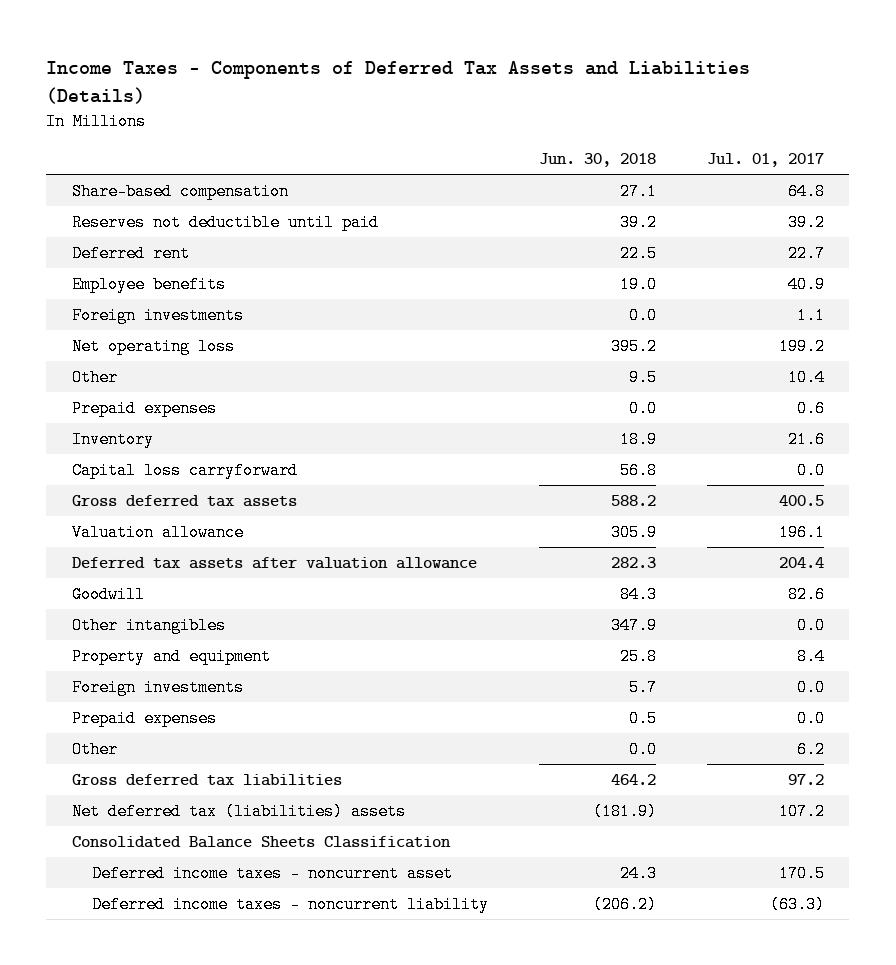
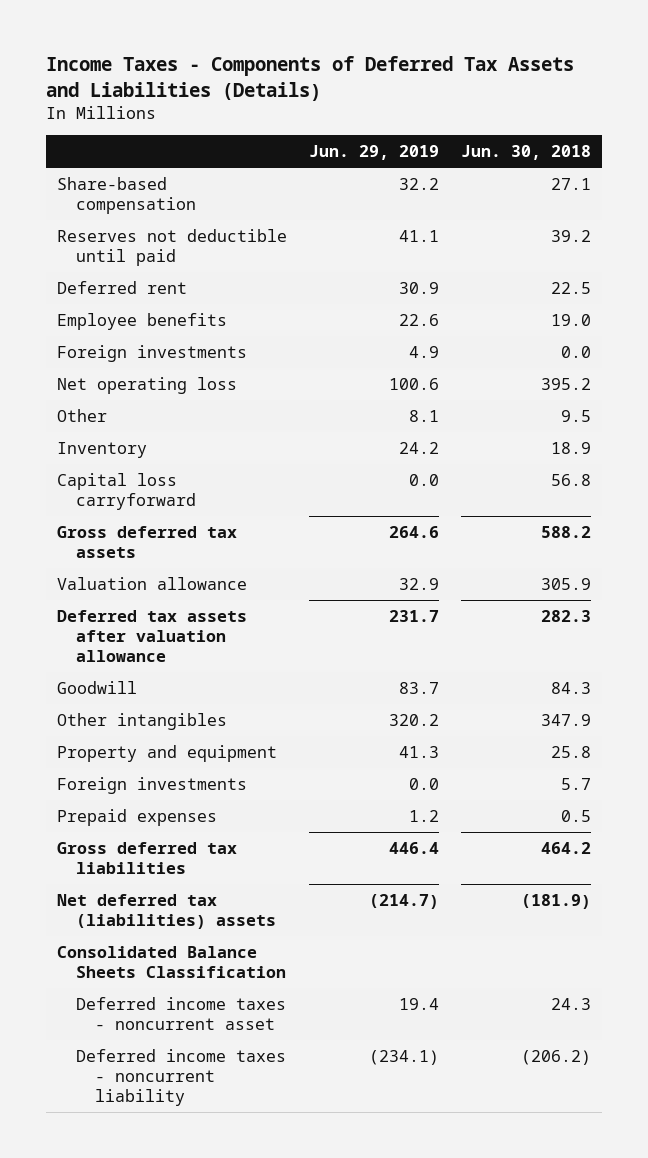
[706,153,824,168] Jul. 01, 2017 -> none
none -> [308,145,439,161] Jun. 29, 2019
[71,399,217,417] Prepaid expenses -> none
[71,740,118,758] Other -> none

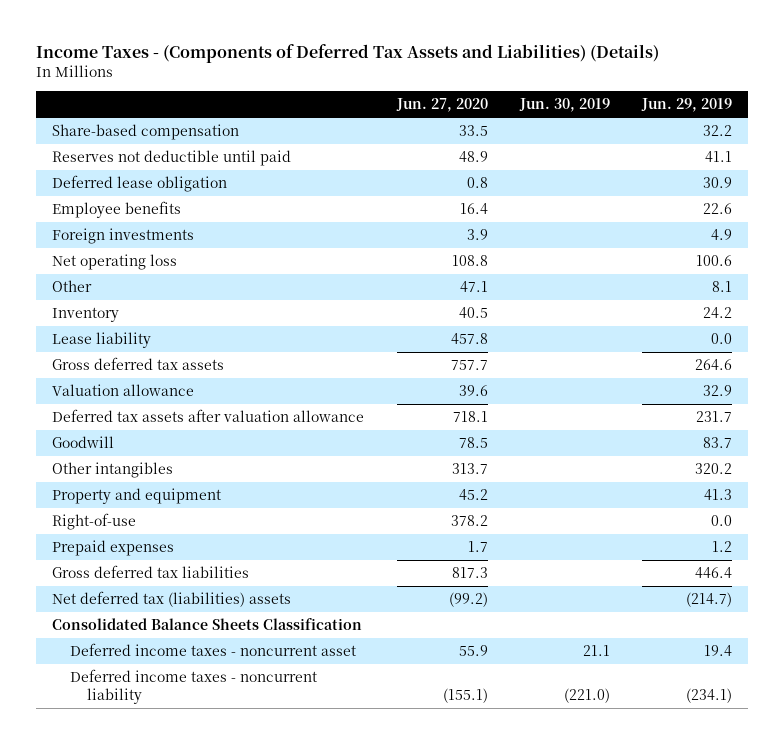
[45,56,574,101] Income Taxes - Components of Deferred Tax Assets and Liabilities (Details) -> [36,44,660,64] Income Taxes - (Components of Deferred Tax Assets and Liabilities) (Details)
[460,145,591,161] Jun. 30, 2018 -> none
none -> [395,98,488,113] Jun. 27, 2020
none -> [518,98,610,113] Jun. 30, 2019
[56,280,187,294] Deferred rent -> [52,175,228,193] Deferred lease obligation
[56,472,196,510] Capital loss carryforward -> none
none -> [52,332,152,349] Lease liability
[56,776,247,794] Foreign investments -> none
none -> [52,513,137,531] Right-of-use

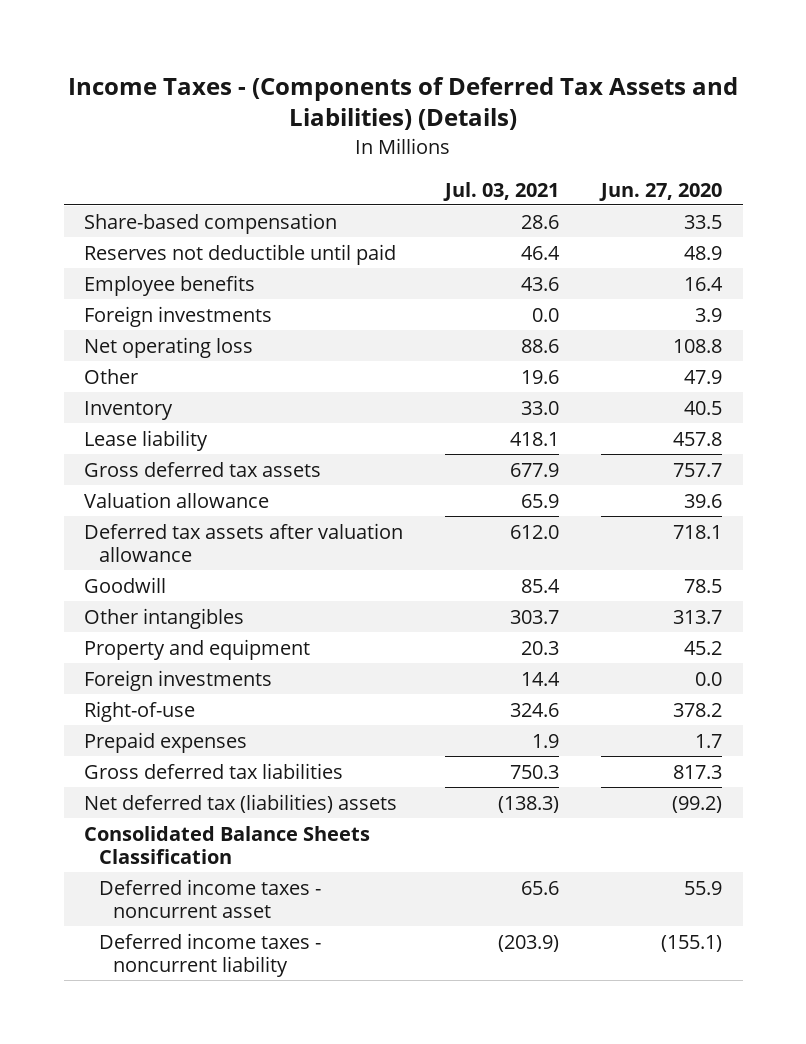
[518,98,610,113] Jun. 30, 2019 -> none
[640,98,732,113] Jun. 29, 2019 -> none
none -> [443,181,560,201] Jul. 03, 2021
[52,175,228,193] Deferred lease obligation -> none
[459,281,488,293] 47.1 -> [683,369,722,384] 47.9
none -> [84,669,273,691] Foreign investments

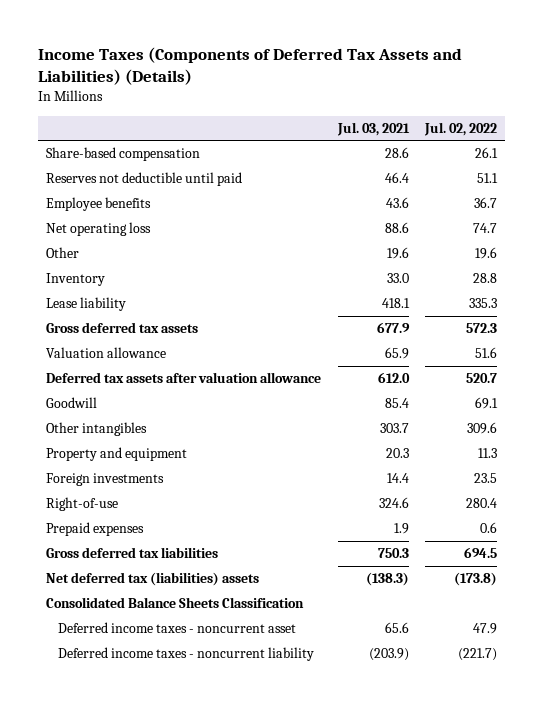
[68,77,739,131] Income Taxes - (Components of Deferred Tax Assets and Liabilities) (Details) -> [38,47,463,86] Income Taxes (Components of Deferred Tax Assets and Liabilities) (Details)
[598,182,722,201] Jun. 27, 2020 -> none
none -> [424,121,498,136] Jul. 02, 2022
[84,305,273,327] Foreign investments -> none

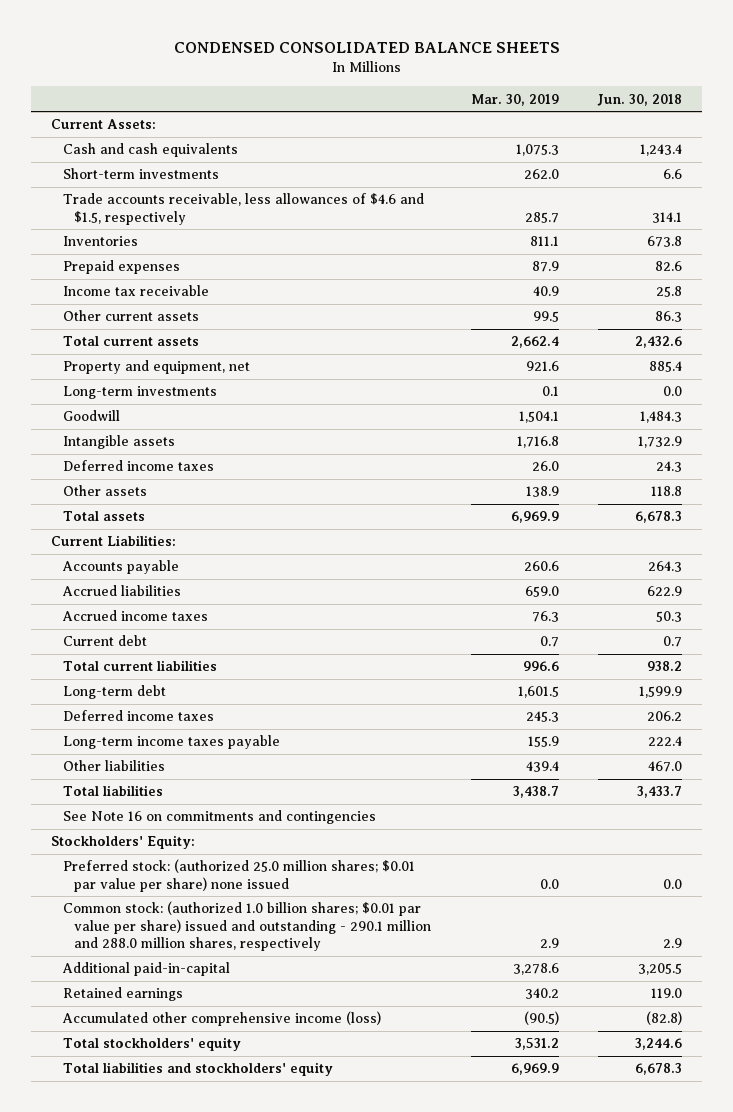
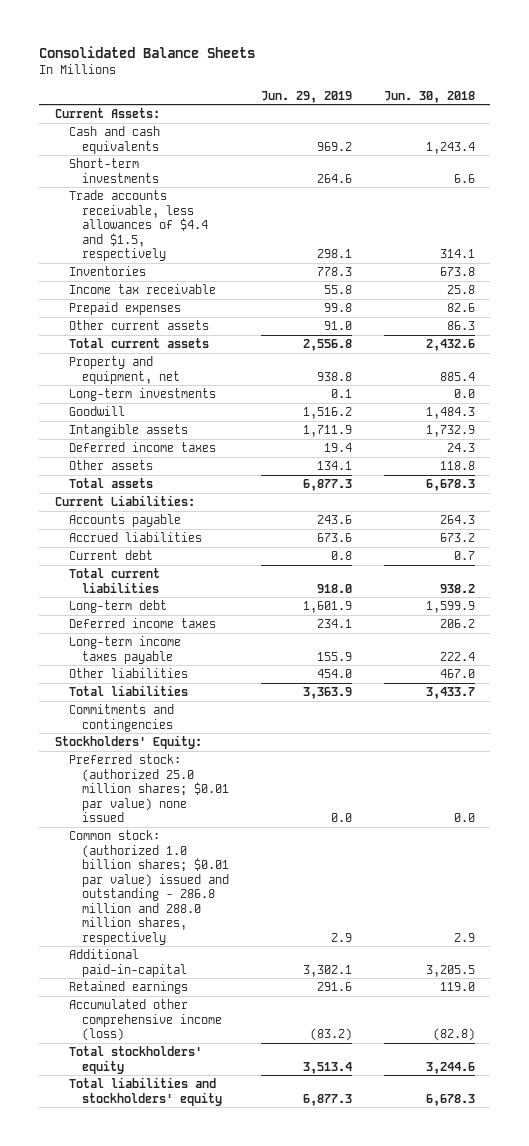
[173,42,560,54] CONDENSED CONSOLIDATED BALANCE SHEETS -> [39,46,256,59] Consolidated Balance Sheets
[470,93,559,106] Mar. 30, 2019 -> none
none -> [260,90,352,103] Jun. 29, 2019
[62,193,424,225] Trade accounts receivable, less allowances of $4.6 and $1.5, respectively -> [68,190,209,262] Trade accounts receivable, less allowances of $4.4 and $1.5, respectively
[62,260,180,275] Prepaid expenses -> [68,302,181,316] Prepaid expenses
[61,610,208,622] Accrued income taxes -> none
[647,586,683,597] 622.9 -> [439,533,475,543] 673.2
[62,810,376,825] See Note 16 on commitments and contingencies -> [68,704,174,732] Commitments and contingencies
[62,859,415,892] Preferred stock: (authorized 25.0 million shares; $0.01 par value per share) none issued -> [68,754,230,823] Preferred stock: (authorized 25.0 million shares; $0.01 par value) none issued
[62,901,431,951] Common stock: (authorized 1.0 billion shares; $0.01 par value per share) issued and outstanding - 290.1 million and 288.0 million shares, respectively -> [68,830,230,945] Common stock: (authorized 1.0 billion shares; $0.01 par value) issued and outstanding - 286.8 million and 288.0 million shares, respectively

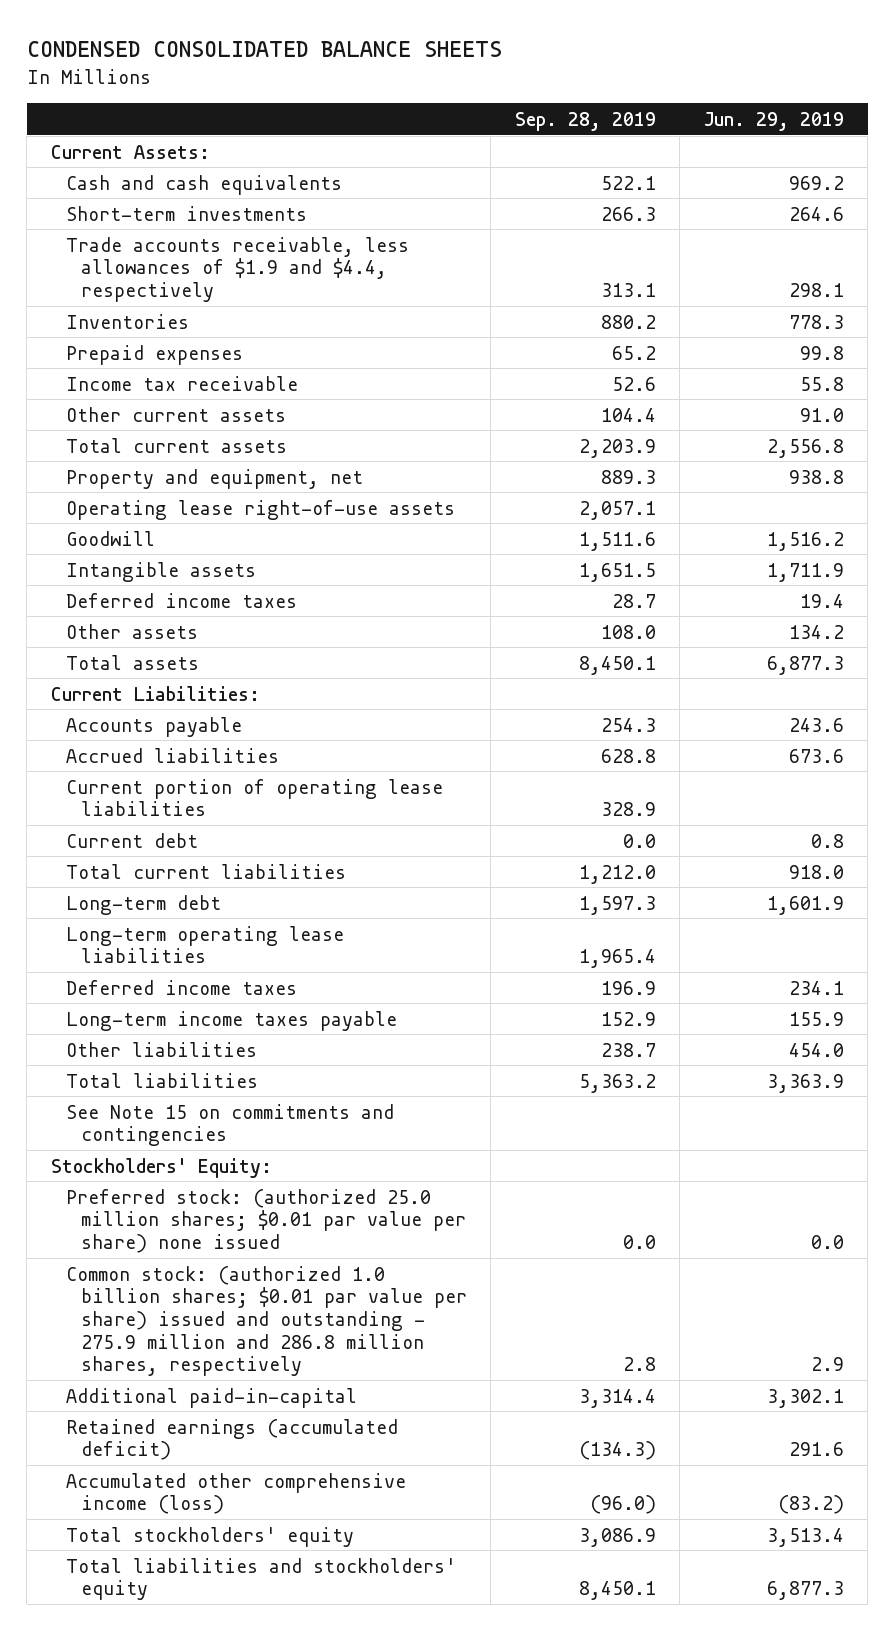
[39,46,256,59] Consolidated Balance Sheets -> [26,41,502,58] CONDENSED CONSOLIDATED BALANCE SHEETS
[383,90,475,103] Jun. 30, 2018 -> none
none -> [514,111,656,131] Sep. 28, 2019
[68,190,209,262] Trade accounts receivable, less allowances of $4.4 and $1.5, respectively -> [65,236,409,302] Trade accounts receivable, less allowances of $1.9 and $4.4, respectively
[68,284,216,295] Income tax receivable -> [65,375,298,391] Income tax receivable
[68,388,216,402] Long-term investments -> none
none -> [65,499,455,520] Operating lease right-of-use assets
[316,461,352,471] 134.1 -> [788,624,844,639] 134.2
none -> [65,778,443,817] Current portion of operating lease liabilities
none -> [65,925,344,964] Long-term operating lease liabilities
[68,704,174,732] Commitments and contingencies -> [65,1103,394,1147] See Note 15 on commitments and contingencies
[68,754,230,823] Preferred stock: (authorized 25.0 million shares; $0.01 par value) none issued -> [65,1188,466,1253] Preferred stock: (authorized 25.0 million shares; $0.01 par value per share) none issued
[68,830,230,945] Common stock: (authorized 1.0 billion shares; $0.01 par value) issued and outstanding - 286.8 million and 288.0 million shares, respectively -> [65,1265,467,1377] Common stock: (authorized 1.0 billion shares; $0.01 par value per share) issued and outstanding - 275.9 million and 286.8 million shares, respectively
[68,981,188,995] Retained earnings -> [65,1418,398,1461] Retained earnings (accumulated deficit)

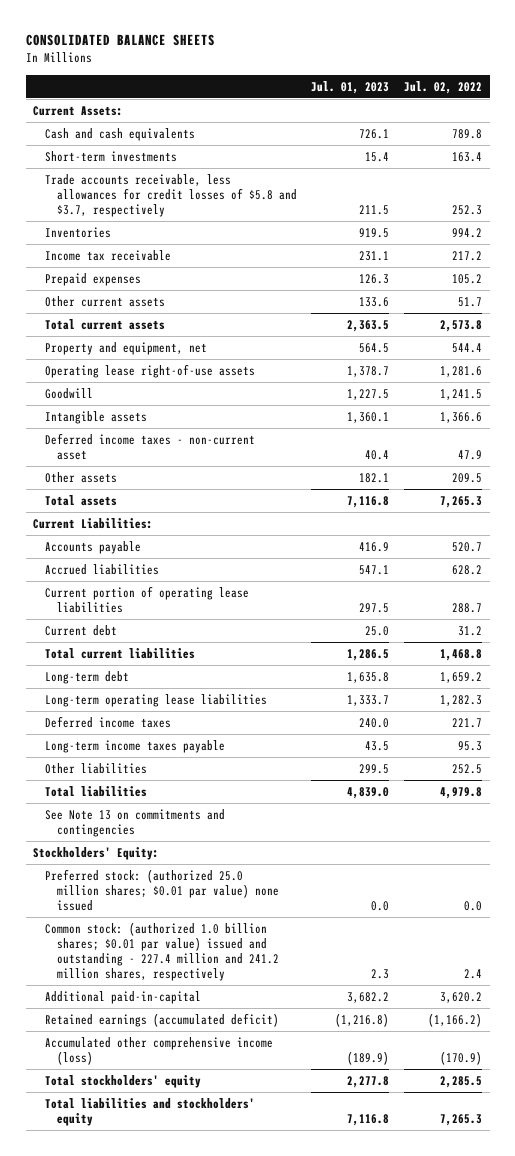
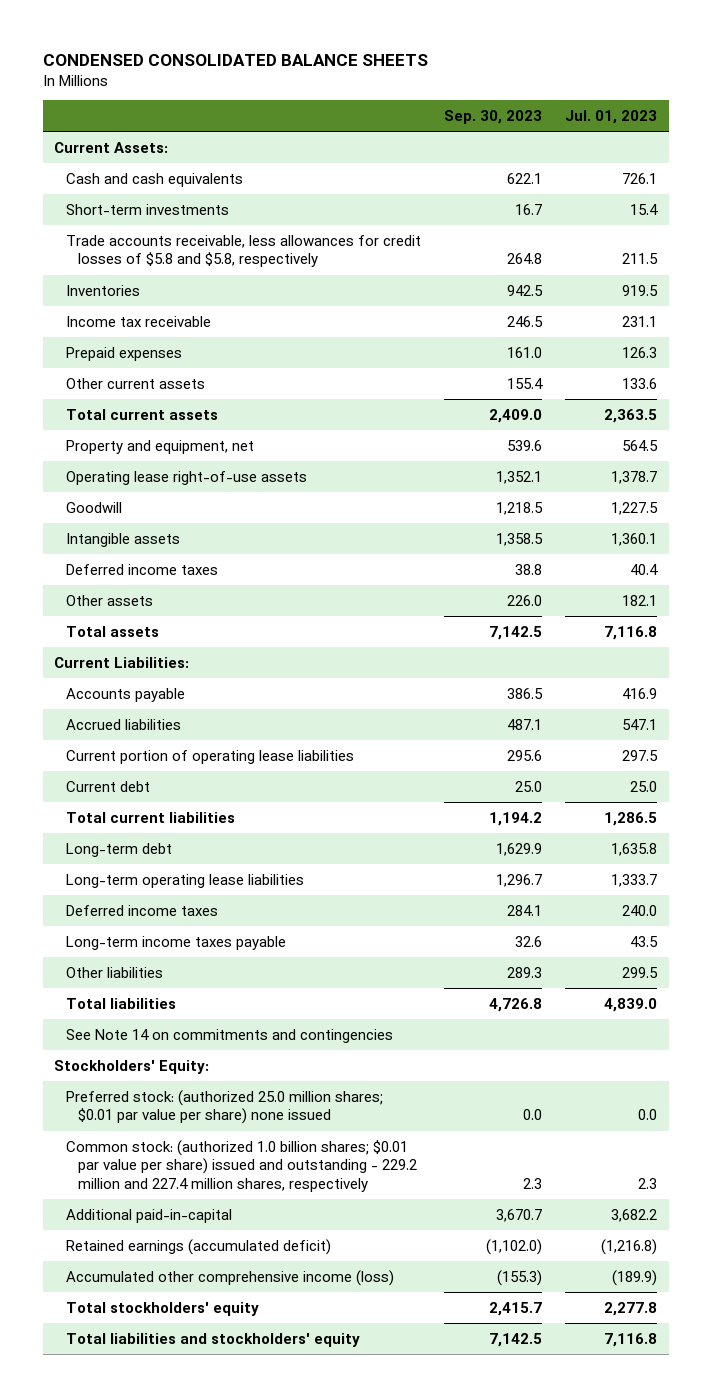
[25,34,215,47] CONSOLIDATED BALANCE SHEETS -> [42,53,428,66] CONDENSED CONSOLIDATED BALANCE SHEETS
[404,80,483,94] Jul. 02, 2022 -> none
none -> [444,110,543,125] Sep. 30, 2023
[44,173,297,217] Trade accounts receivable, less allowances for credit losses of $5.8 and $3.7, respectively -> [66,234,422,268] Trade accounts receivable, less allowances for credit losses of $5.8 and $5.8, respectively
[44,432,255,460] Deferred income taxes - non-current asset -> [66,563,219,575] Deferred income taxes
[44,808,225,837] See Note 13 on commitments and contingencies -> [66,1028,394,1043] See Note 14 on commitments and contingencies
[44,868,279,911] Preferred stock: (authorized 25.0 million shares; $0.01 par value) none issued -> [66,1089,384,1125] Preferred stock: (authorized 25.0 million shares; $0.01 par value per share) none issued
[44,921,279,981] Common stock: (authorized 1.0 billion shares; $0.01 par value) issued and outstanding - 227.4 million and 241.2 million shares, respectively -> [66,1139,418,1193] Common stock: (authorized 1.0 billion shares; $0.01 par value per share) issued and outstanding - 229.2 million and 227.4 million shares, respectively

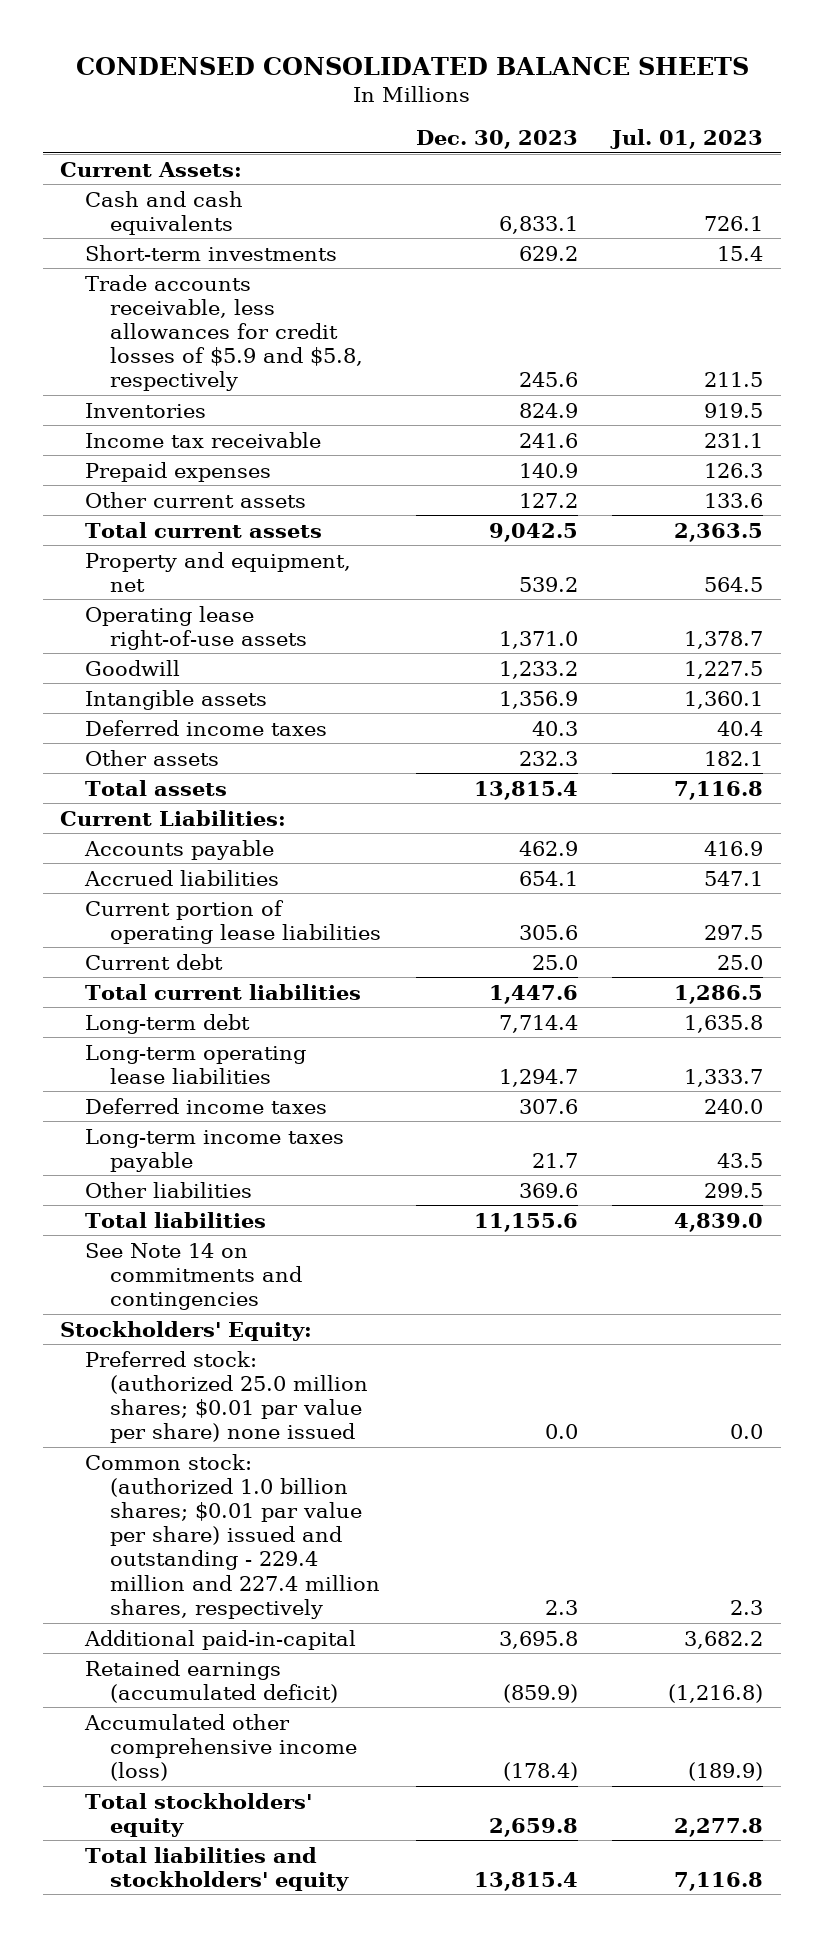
[444,110,543,125] Sep. 30, 2023 -> none
none -> [415,129,578,149] Dec. 30, 2023
[66,234,422,268] Trade accounts receivable, less allowances for credit losses of $5.8 and $5.8, respectively -> [85,274,364,392] Trade accounts receivable, less allowances for credit losses of $5.9 and $5.8, respectively
[66,1139,418,1193] Common stock: (authorized 1.0 billion shares; $0.01 par value per share) issued and outstanding - 229.2 million and 227.4 million shares, respectively -> [85,1453,381,1619] Common stock: (authorized 1.0 billion shares; $0.01 par value per share) issued and outstanding - 229.4 million and 227.4 million shares, respectively

